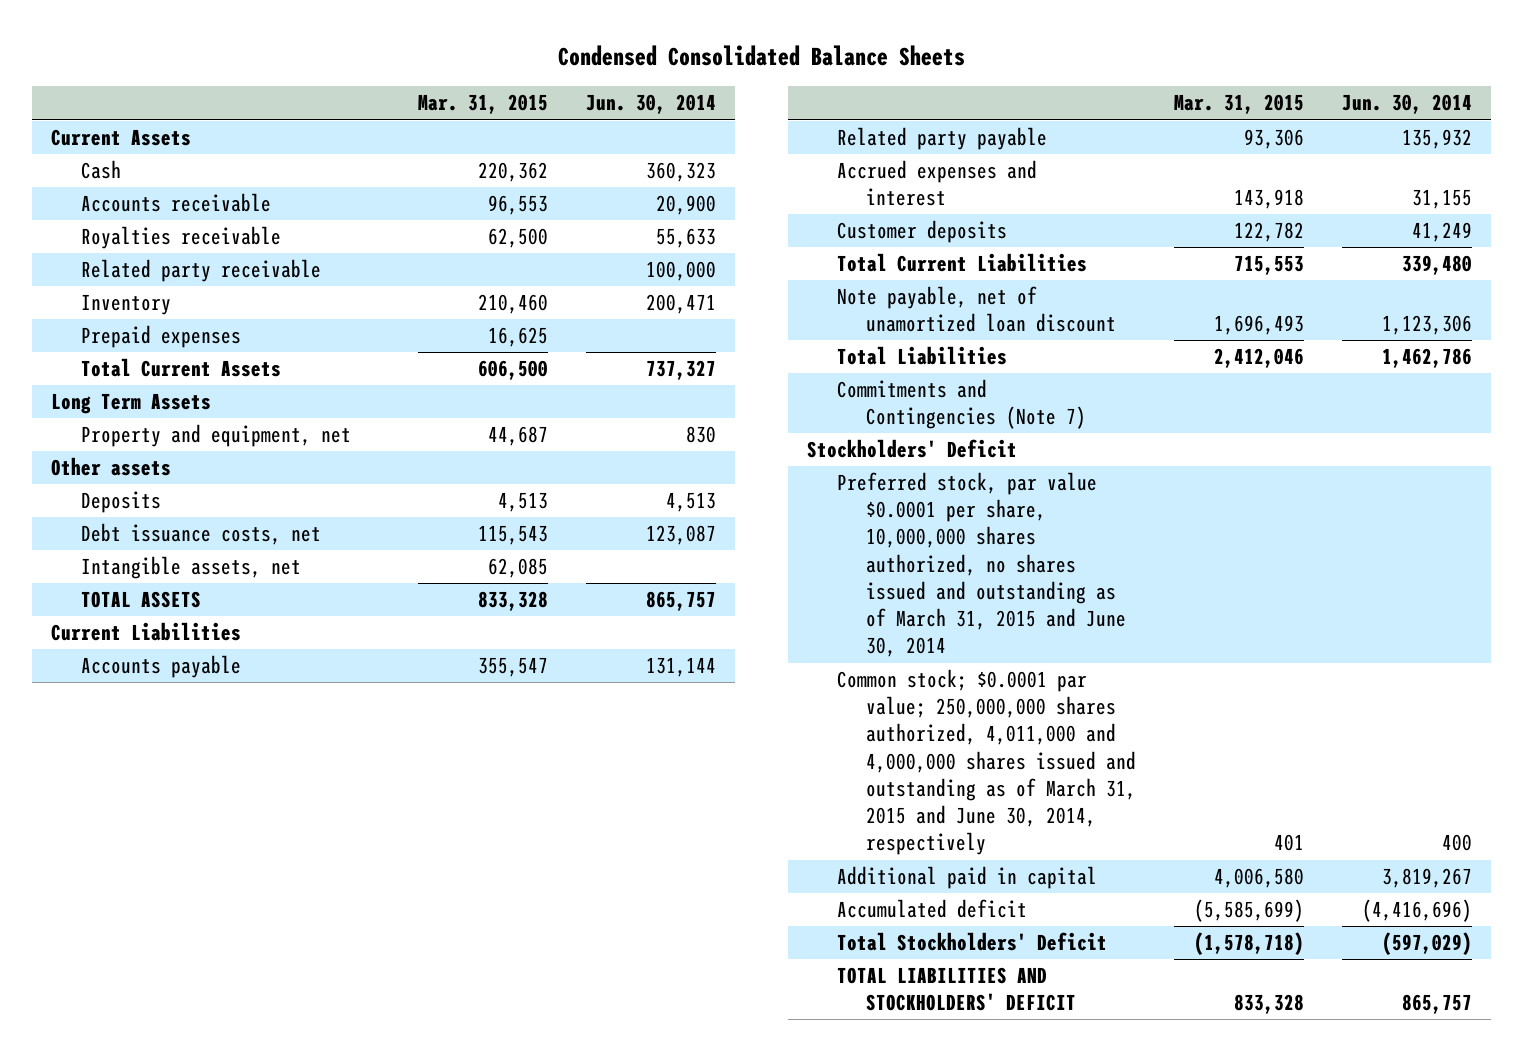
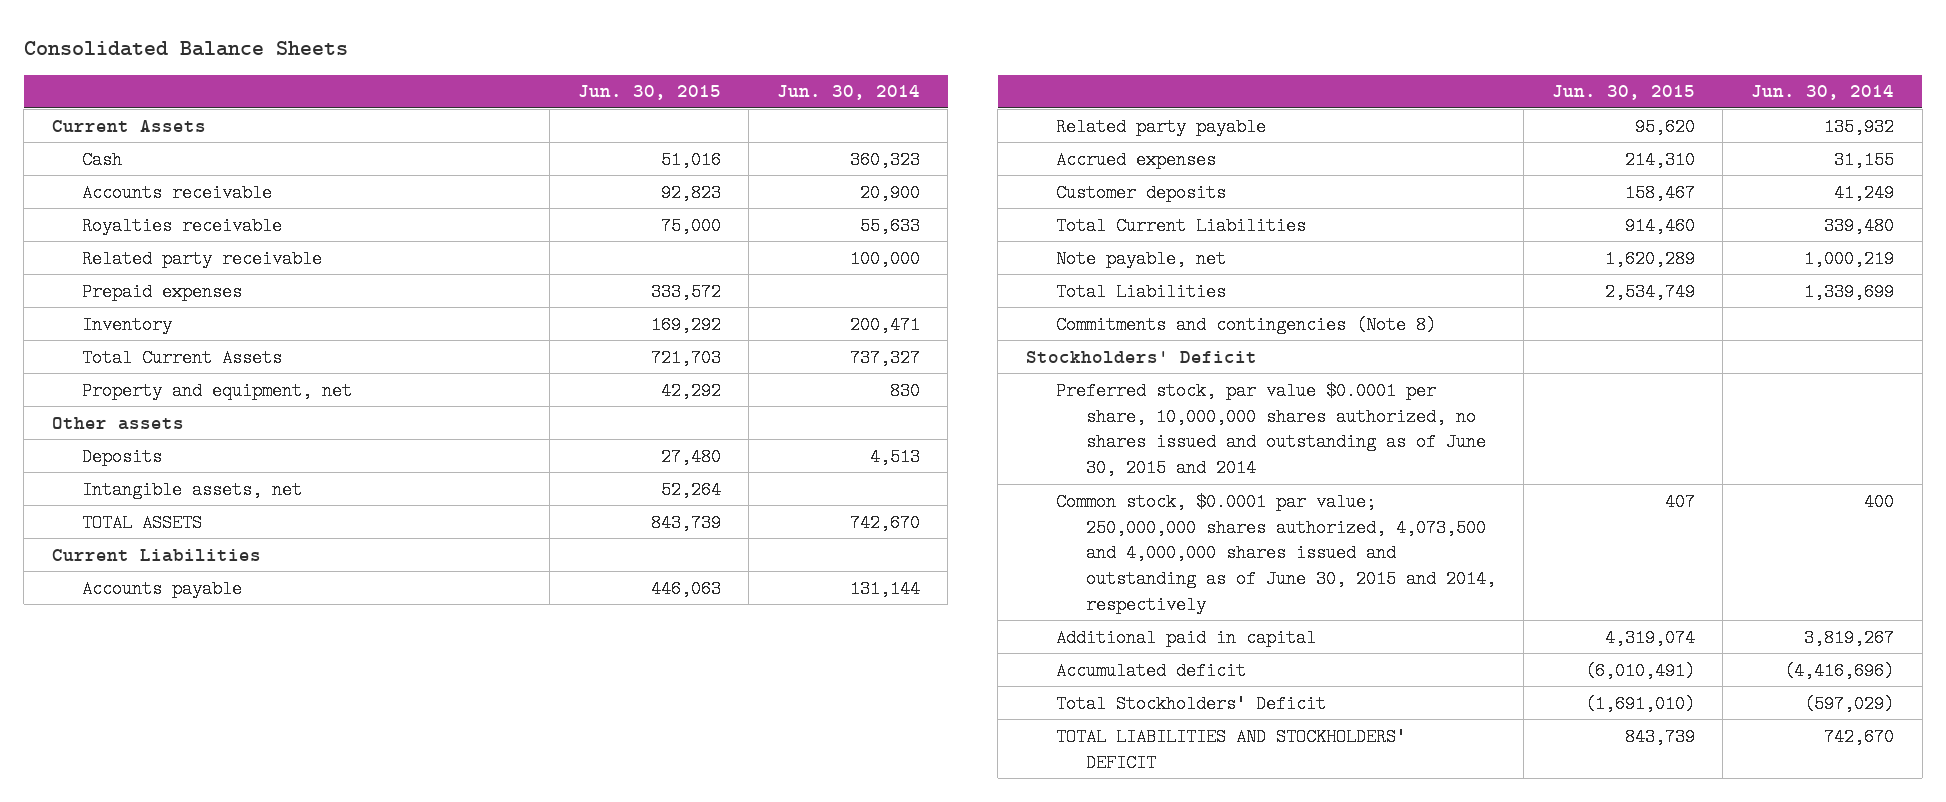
[557,45,965,67] Condensed Consolidated Balance Sheets -> [23,40,348,56] Consolidated Balance Sheets
[418,94,549,115] Mar. 31, 2015 -> none
none -> [577,85,721,101] Jun. 30, 2015
[80,294,171,316] Inventory -> [81,315,172,334] Inventory
[51,393,212,415] Long Term Assets -> none
[80,523,321,546] Debt issuance costs, net -> none
[646,591,717,612] 865,757 -> [849,513,920,532] 742,670
[836,160,1037,207] Accrued expenses and interest -> [1055,150,1216,169] Accrued expenses
[836,286,1117,333] Note payable, net of unamortized loan discount -> [1055,249,1226,268] Note payable, net
[1382,315,1473,336] 1,123,306 -> [1804,249,1895,268] 1,000,219
[1382,348,1473,369] 1,462,786 -> [1804,282,1895,301] 1,339,699
[836,379,1087,430] Commitments and Contingencies (Note 7) -> [1055,315,1436,334] Commitments and contingencies (Note 8)
[836,472,1127,658] Preferred stock, par value $0.0001 per share, 10,000,000 shares authorized, no shares issued and outstanding as of March 31, 2015 and June 30, 2014 -> [1055,381,1486,478] Preferred stock, par value $0.0001 per share, 10,000,000 shares authorized, no shares issued and outstanding as of June 30, 2015 and 2014
[836,669,1137,856] Common stock; $0.0001 par value; 250,000,000 shares authorized, 4,011,000 and 4,000,000 shares issued and outstanding as of March 31, 2015 and June 30, 2014, respectively -> [1055,492,1496,614] Common stock, $0.0001 par value; 250,000,000 shares authorized, 4,073,500 and 4,000,000 shares issued and outstanding as of June 30, 2015 and 2014, respectively
[1402,994,1473,1015] 865,757 -> [1824,727,1895,746] 742,670

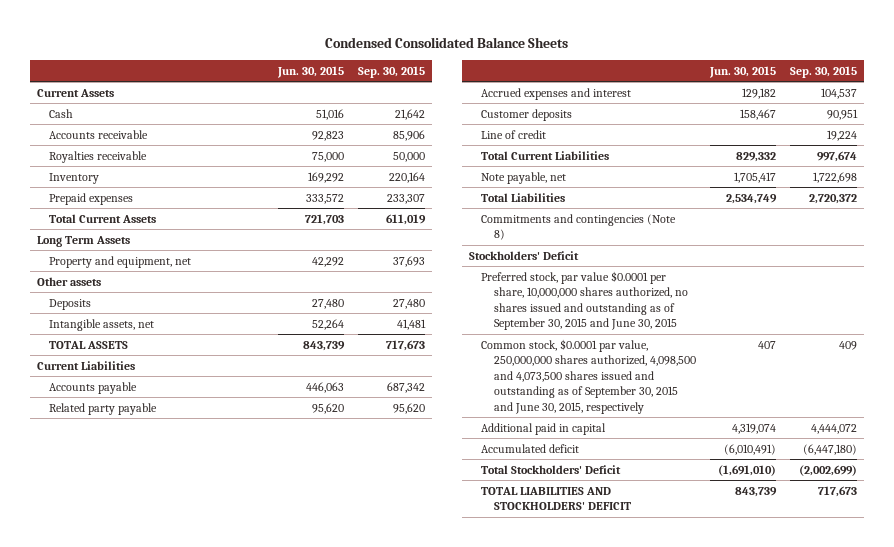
[23,40,348,56] Consolidated Balance Sheets -> [324,37,568,49] Condensed Consolidated Balance Sheets
[776,85,920,101] Jun. 30, 2014 -> none
none -> [357,66,425,79] Sep. 30, 2015
[81,249,322,268] Related party receivable -> none
[81,282,242,301] Prepaid expenses -> [49,192,134,205] Prepaid expenses
none -> [36,235,130,247] Long Term Assets
[1055,150,1216,169] Accrued expenses -> [481,87,632,100] Accrued expenses and interest
[1624,150,1695,169] 214,310 -> [742,87,777,99] 129,182
none -> [481,129,547,139] Line of credit
[1624,216,1695,235] 914,460 -> [736,151,777,162] 829,332
[1604,249,1695,268] 1,620,289 -> [734,171,777,183] 1,705,417
[1055,381,1486,478] Preferred stock, par value $0.0001 per share, 10,000,000 shares authorized, no shares issued and outstanding as of June 30, 2015 and 2014 -> [481,270,688,331] Preferred stock, par value $0.0001 per share, 10,000,000 shares authorized, no shares issued and outstanding as of September 30, 2015 and June 30, 2015
[1055,492,1496,614] Common stock, $0.0001 par value; 250,000,000 shares authorized, 4,073,500 and 4,000,000 shares issued and outstanding as of June 30, 2015 and 2014, respectively -> [481,338,696,414] Common stock, $0.0001 par value, 250,000,000 shares authorized, 4,098,500 and 4,073,500 shares issued and outstanding as of September 30, 2015 and June 30, 2015, respectively

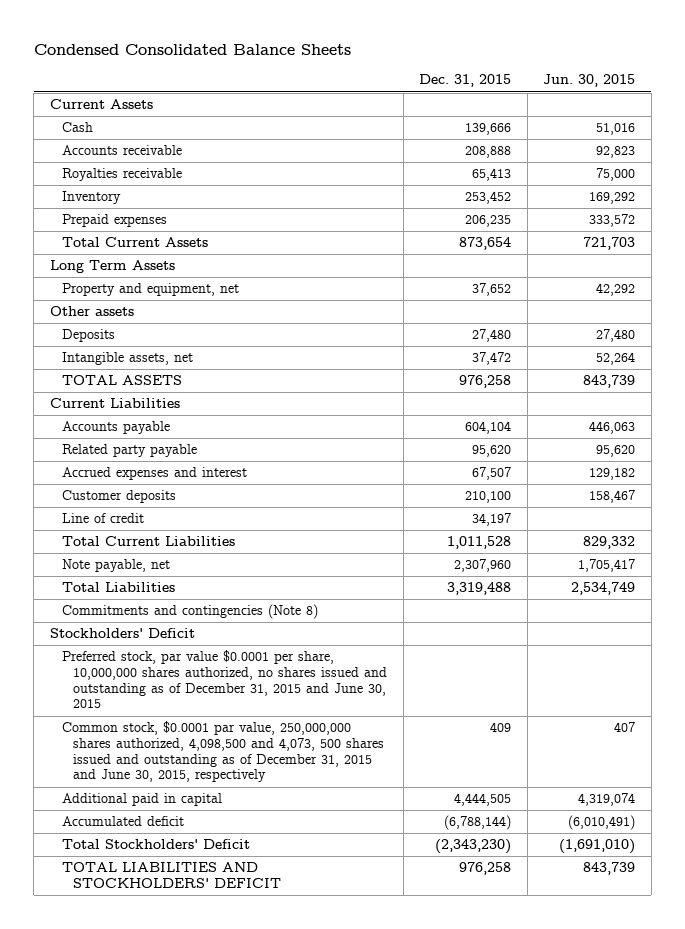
[357,66,425,79] Sep. 30, 2015 -> none
none -> [419,74,512,88] Dec. 31, 2015
[481,270,688,331] Preferred stock, par value $0.0001 per share, 10,000,000 shares authorized, no shares issued and outstanding as of September 30, 2015 and June 30, 2015 -> [61,650,387,709] Preferred stock, par value $0.0001 per share, 10,000,000 shares authorized, no shares issued and outstanding as of December 31, 2015 and June 30, 2015
[481,338,696,414] Common stock, $0.0001 par value, 250,000,000 shares authorized, 4,098,500 and 4,073,500 shares issued and outstanding as of September 30, 2015 and June 30, 2015, respectively -> [61,721,384,783] Common stock, $0.0001 par value, 250,000,000 shares authorized, 4,098,500 and 4,073, 500 shares issued and outstanding as of December 31, 2015 and June 30, 2015, respectively

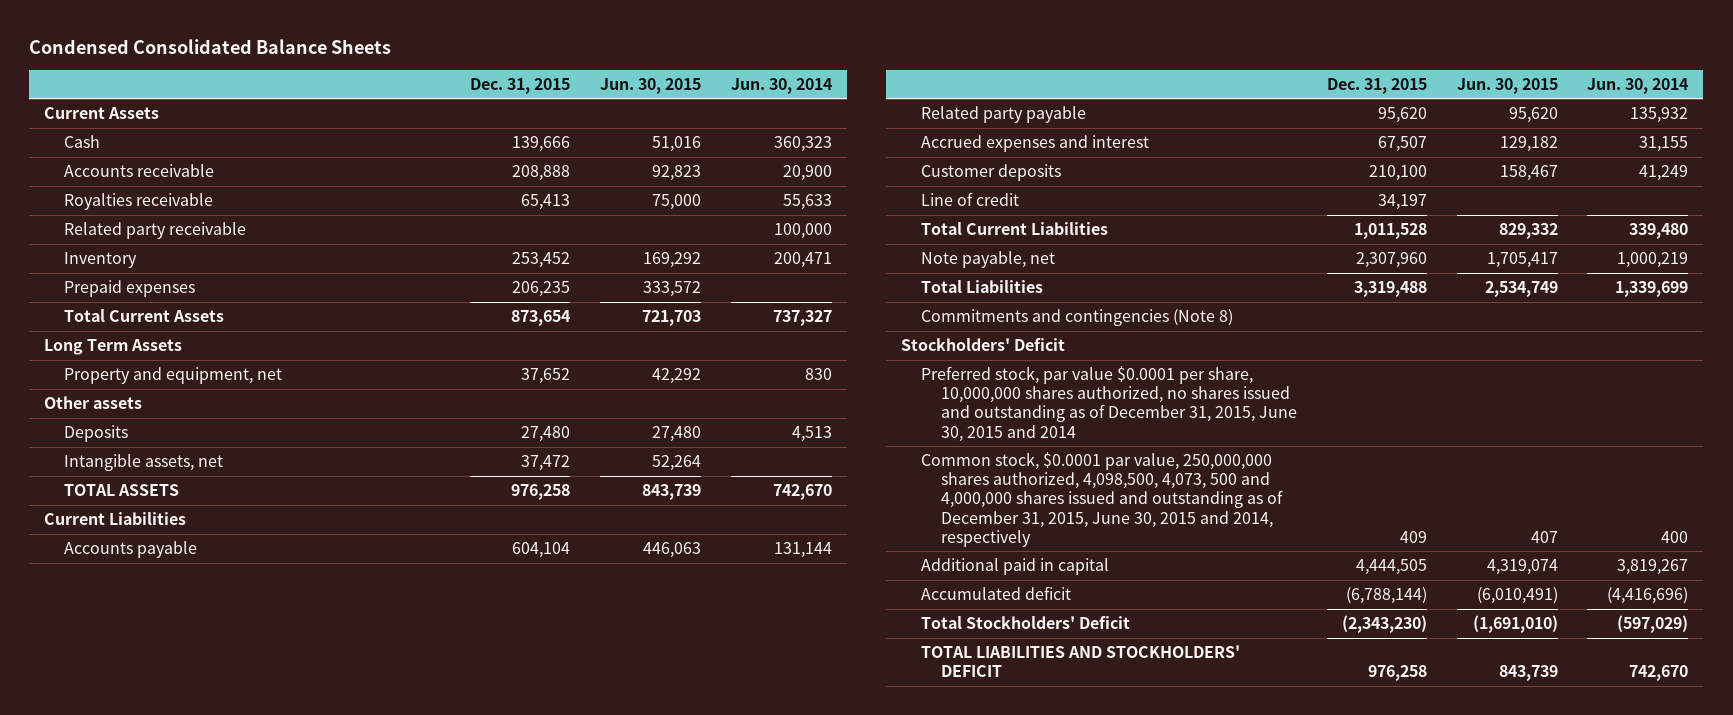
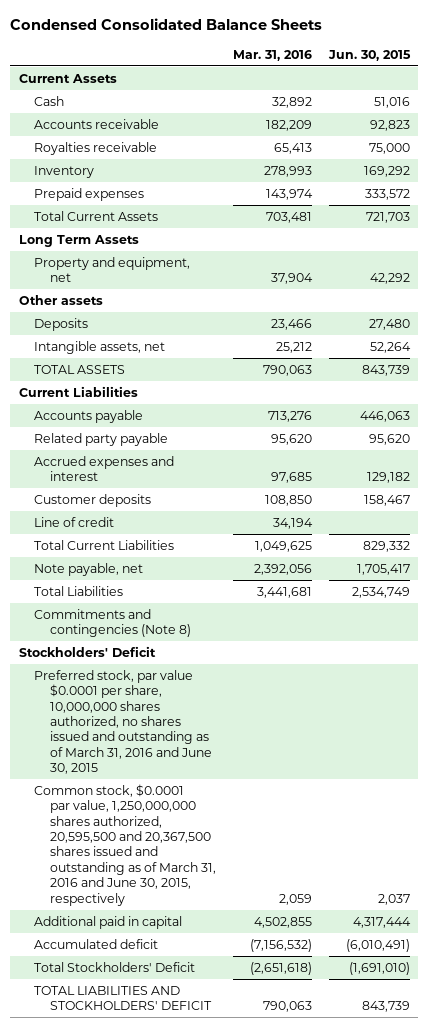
[470,77,571,94] Dec. 31, 2015 -> none
[730,77,832,94] Jun. 30, 2014 -> none
none -> [232,49,312,61] Mar. 31, 2016
[64,222,247,240] Related party receivable -> none
[921,366,1298,442] Preferred stock, par value $0.0001 per share, 10,000,000 shares authorized, no shares issued and outstanding as of December 31, 2015, June 30, 2015 and 2014 -> [34,669,212,775] Preferred stock, par value $0.0001 per share, 10,000,000 shares authorized, no shares issued and outstanding as of March 31, 2016 and June 30, 2015
[921,452,1284,547] Common stock, $0.0001 par value, 250,000,000 shares authorized, 4,098,500, 4,073, 500 and 4,000,000 shares issued and outstanding as of December 31, 2015, June 30, 2015 and 2014, respectively -> [34,783,216,906] Common stock, $0.0001 par value, 1,250,000,000 shares authorized, 20,595,500 and 20,367,500 shares issued and outstanding as of March 31, 2016 and June 30, 2015, respectively
[1530,530,1558,543] 407 -> [377,893,410,905] 2,037
[1486,559,1558,576] 4,319,074 -> [352,916,411,928] 4,317,444

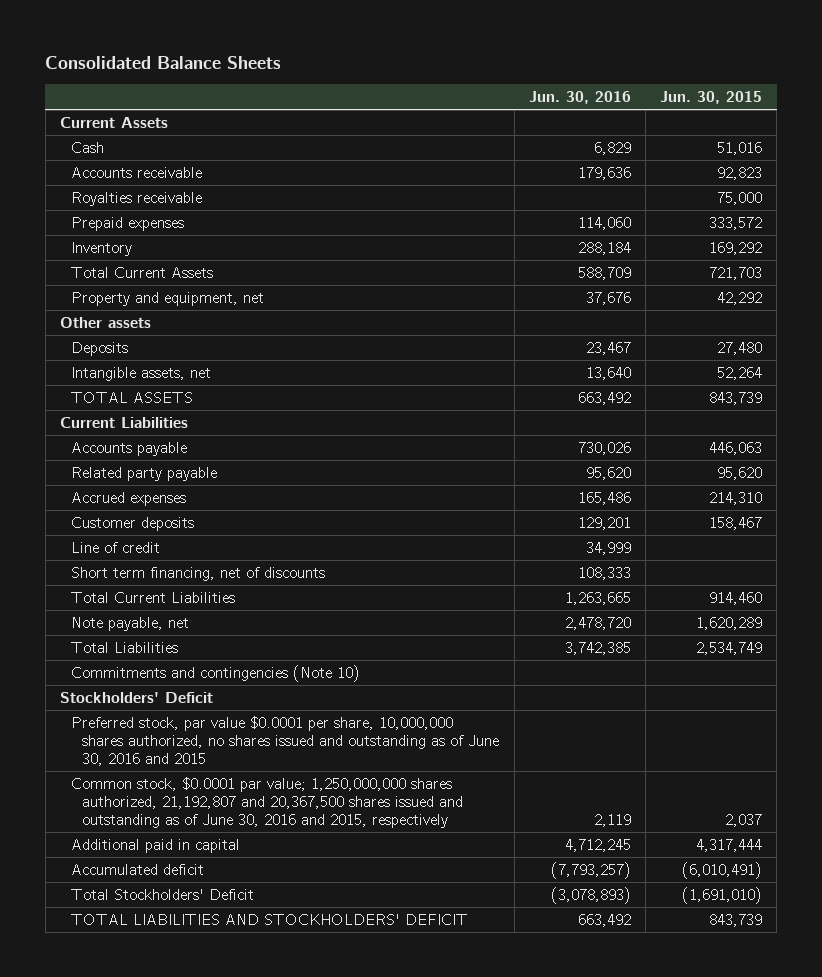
[10,18,323,31] Condensed Consolidated Balance Sheets -> [45,55,282,69] Consolidated Balance Sheets
[232,49,312,61] Mar. 31, 2016 -> none
none -> [528,91,631,105] Jun. 30, 2016
[34,165,95,178] Inventory -> [71,241,133,256] Inventory
[18,234,139,247] Long Term Assets -> none
[34,455,175,482] Accrued expenses and interest -> [71,491,187,506] Accrued expenses
[366,472,410,484] 129,182 -> [709,491,763,505] 214,310
none -> [71,566,326,581] Short term financing, net of discounts
[362,540,410,552] 829,332 -> [709,591,763,605] 914,460
[356,563,410,575] 1,705,417 -> [696,616,763,630] 1,620,289
[34,608,191,638] Commitments and contingencies (Note 8) -> [71,664,361,682] Commitments and contingencies (Note 10)
[34,669,212,775] Preferred stock, par value $0.0001 per share, 10,000,000 shares authorized, no shares issued and outstanding as of March 31, 2016 and June 30, 2015 -> [71,715,500,767] Preferred stock, par value $0.0001 per share, 10,000,000 shares authorized, no shares issued and outstanding as of June 30, 2016 and 2015
[34,783,216,906] Common stock, $0.0001 par value, 1,250,000,000 shares authorized, 20,595,500 and 20,367,500 shares issued and outstanding as of March 31, 2016 and June 30, 2015, respectively -> [71,776,464,829] Common stock, $0.0001 par value; 1,250,000,000 shares authorized, 21,192,807 and 20,367,500 shares issued and outstanding as of June 30, 2016 and 2015, respectively

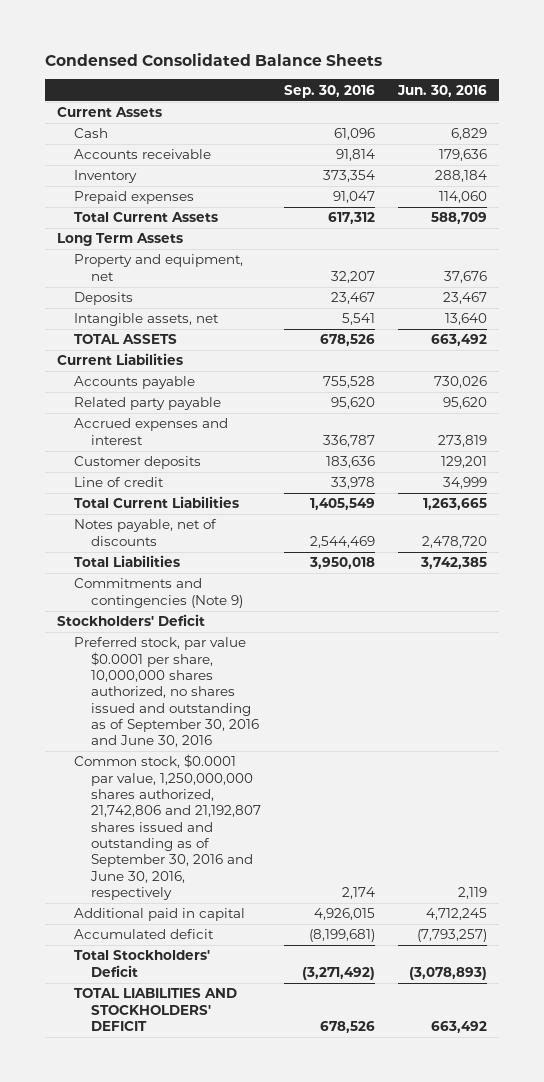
[45,55,282,69] Consolidated Balance Sheets -> [45,52,383,66] Condensed Consolidated Balance Sheets
[660,91,763,105] Jun. 30, 2015 -> none
none -> [284,84,376,98] Sep. 30, 2016
[71,191,203,206] Royalties receivable -> none
[71,216,185,231] Prepaid expenses -> [73,191,194,205] Prepaid expenses
none -> [56,233,183,247] Long Term Assets
[59,316,151,328] Other assets -> none
[71,491,187,506] Accrued expenses -> [73,418,228,445] Accrued expenses and interest
[577,491,631,505] 165,486 -> [438,434,488,447] 273,819
[71,566,326,581] Short term financing, net of discounts -> none
[71,616,190,631] Note payable, net -> [73,519,217,546] Notes payable, net of discounts
[71,664,361,682] Commitments and contingencies (Note 10) -> [73,578,243,608] Commitments and contingencies (Note 9)
[71,715,500,767] Preferred stock, par value $0.0001 per share, 10,000,000 shares authorized, no shares issued and outstanding as of June 30, 2016 and 2015 -> [73,637,259,748] Preferred stock, par value $0.0001 per share, 10,000,000 shares authorized, no shares issued and outstanding as of September 30, 2016 and June 30, 2016
[71,776,464,829] Common stock, $0.0001 par value; 1,250,000,000 shares authorized, 21,192,807 and 20,367,500 shares issued and outstanding as of June 30, 2016 and 2015, respectively -> [73,754,261,900] Common stock, $0.0001 par value, 1,250,000,000 shares authorized, 21,742,806 and 21,192,807 shares issued and outstanding as of September 30, 2016 and June 30, 2016, respectively

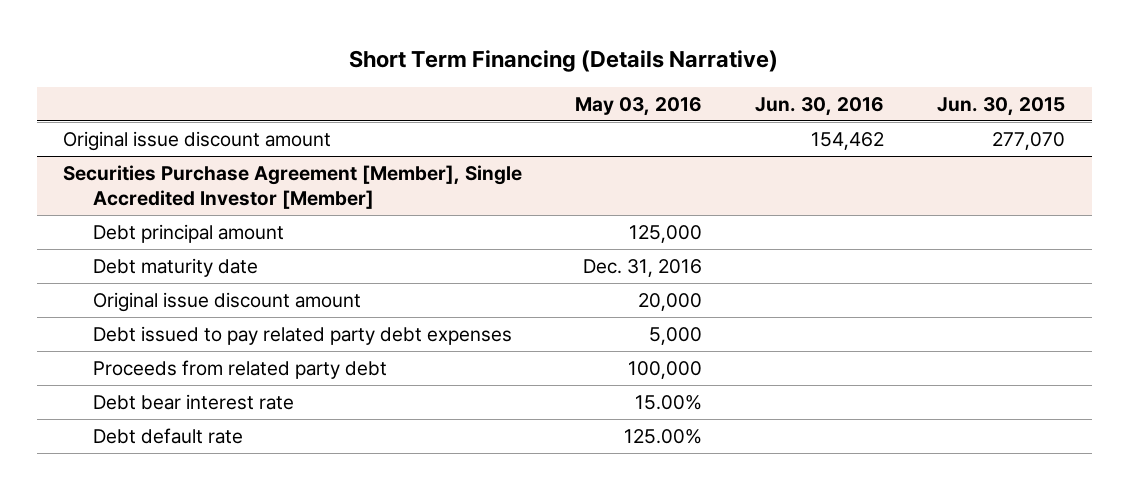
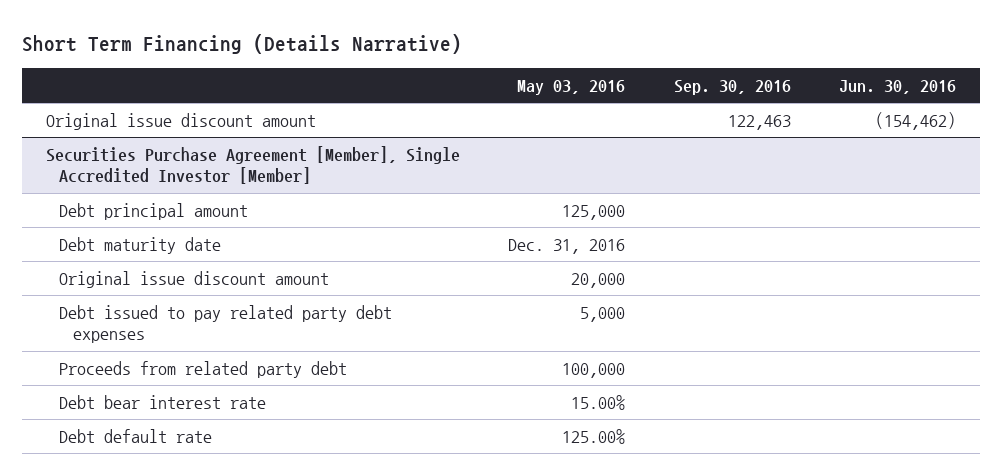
[937,96,1066,116] Jun. 30, 2015 -> none
none -> [673,79,791,95] Sep. 30, 2016
[811,131,885,150] 154,462 -> [874,111,956,130] (154,462)

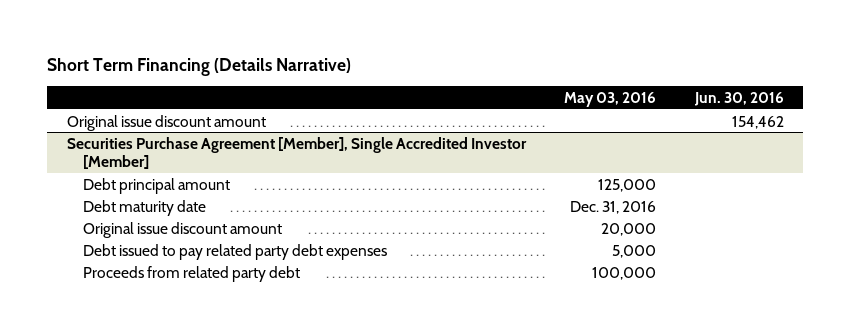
[673,79,791,95] Sep. 30, 2016 -> none
[874,111,956,130] (154,462) -> [731,115,784,129] 154,462
[59,394,267,409] Debt bear interest rate -> none
[59,428,213,443] Debt default rate -> none

